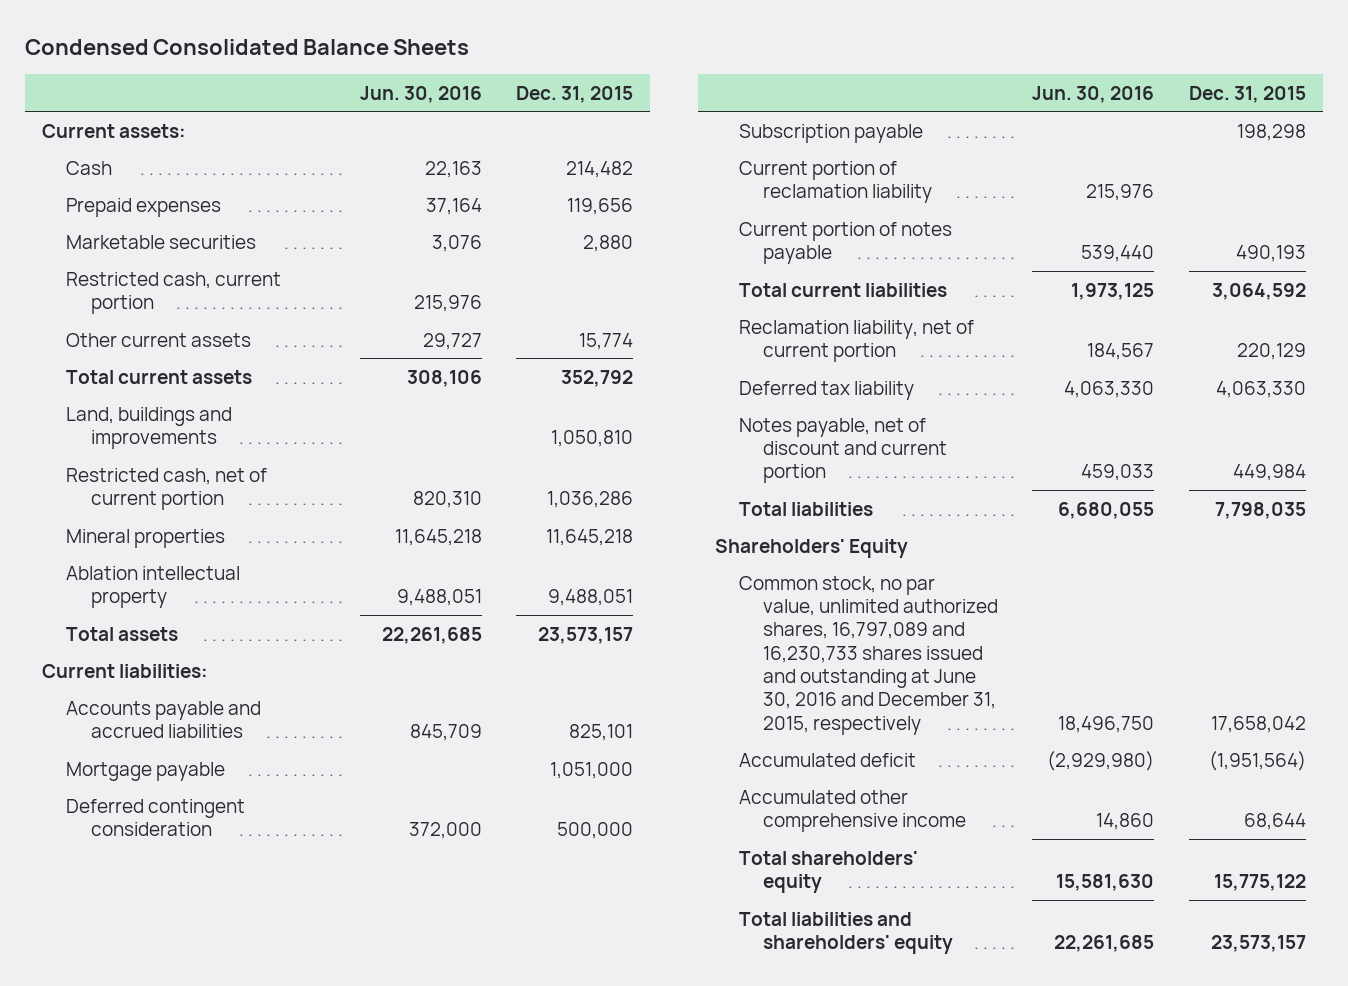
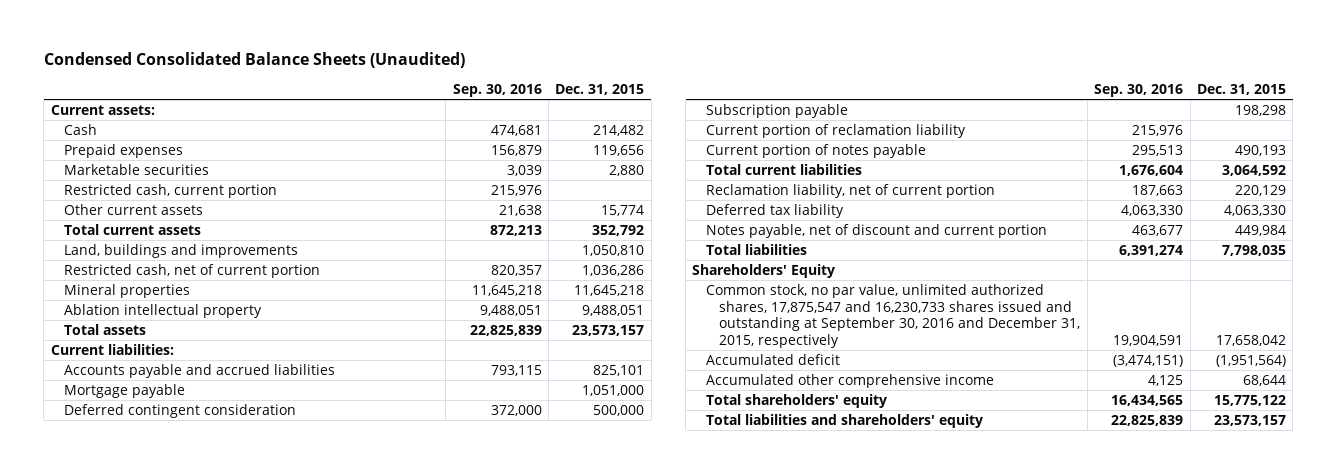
[25,38,470,55] Condensed Consolidated Balance Sheets -> [43,52,465,69] Condensed Consolidated Balance Sheets (Unaudited)
[359,85,482,103] Jun. 30, 2016 -> none
none -> [452,83,542,97] Sep. 30, 2016
[739,575,999,735] Common stock, no par value, unlimited authorized shares, 16,797,089 and 16,230,733 shares issued and outstanding at June 30, 2016 and December 31, 2015, respectively -> [705,284,1081,349] Common stock, no par value, unlimited authorized shares, 17,875,547 and 16,230,733 shares issued and outstanding at September 30, 2016 and December 31, 2015, respectively

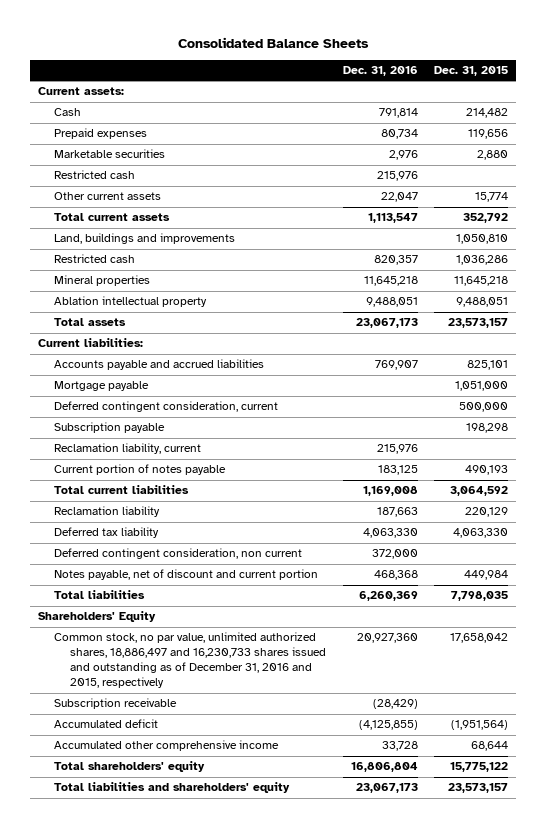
[43,52,465,69] Condensed Consolidated Balance Sheets (Unaudited) -> [178,36,370,48] Consolidated Balance Sheets
[452,83,542,97] Sep. 30, 2016 -> none
none -> [342,66,418,77] Dec. 31, 2016
[64,184,278,199] Restricted cash, current portion -> [54,170,136,180] Restricted cash
[64,264,321,279] Restricted cash, net of current portion -> [54,254,136,264] Restricted cash
[64,404,297,419] Deferred contingent consideration -> [54,401,279,413] Deferred contingent consideration, current
[705,124,966,139] Current portion of reclamation liability -> [54,443,202,455] Reclamation liability, current
[705,184,995,199] Reclamation liability, net of current portion -> [54,506,161,518] Reclamation liability
none -> [54,548,303,560] Deferred contingent consideration, non current
[705,284,1081,349] Common stock, no par value, unlimited authorized shares, 17,875,547 and 16,230,733 shares issued and outstanding at September 30, 2016 and December 31, 2015, respectively -> [54,632,327,689] Common stock, no par value, unlimited authorized shares, 18,886,497 and 16,230,733 shares issued and outstanding as of December 31, 2016 and 2015, respectively
none -> [54,698,178,710] Subscription receivable

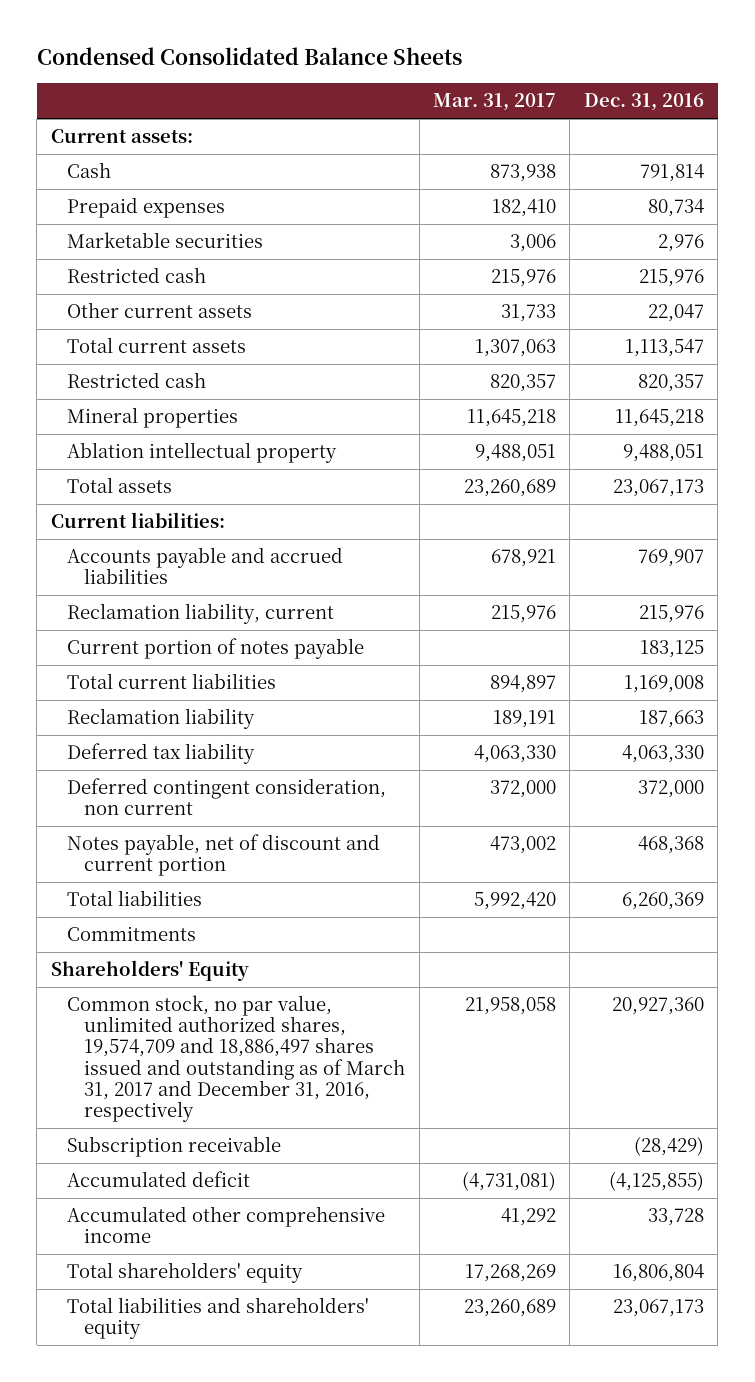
[178,36,370,48] Consolidated Balance Sheets -> [36,47,462,66] Condensed Consolidated Balance Sheets
[434,66,509,77] Dec. 31, 2015 -> none
none -> [433,93,557,112] Mar. 31, 2017
[54,233,236,245] Land, buildings and improvements -> none
[54,381,150,392] Mortgage payable -> none
[54,401,279,413] Deferred contingent consideration, current -> none
[54,422,166,434] Subscription payable -> none
none -> [67,925,197,941] Commitments
[54,632,327,689] Common stock, no par value, unlimited authorized shares, 18,886,497 and 16,230,733 shares issued and outstanding as of December 31, 2016 and 2015, respectively -> [67,994,406,1123] Common stock, no par value, unlimited authorized shares, 19,574,709 and 18,886,497 shares issued and outstanding as of March 31, 2017 and December 31, 2016, respectively

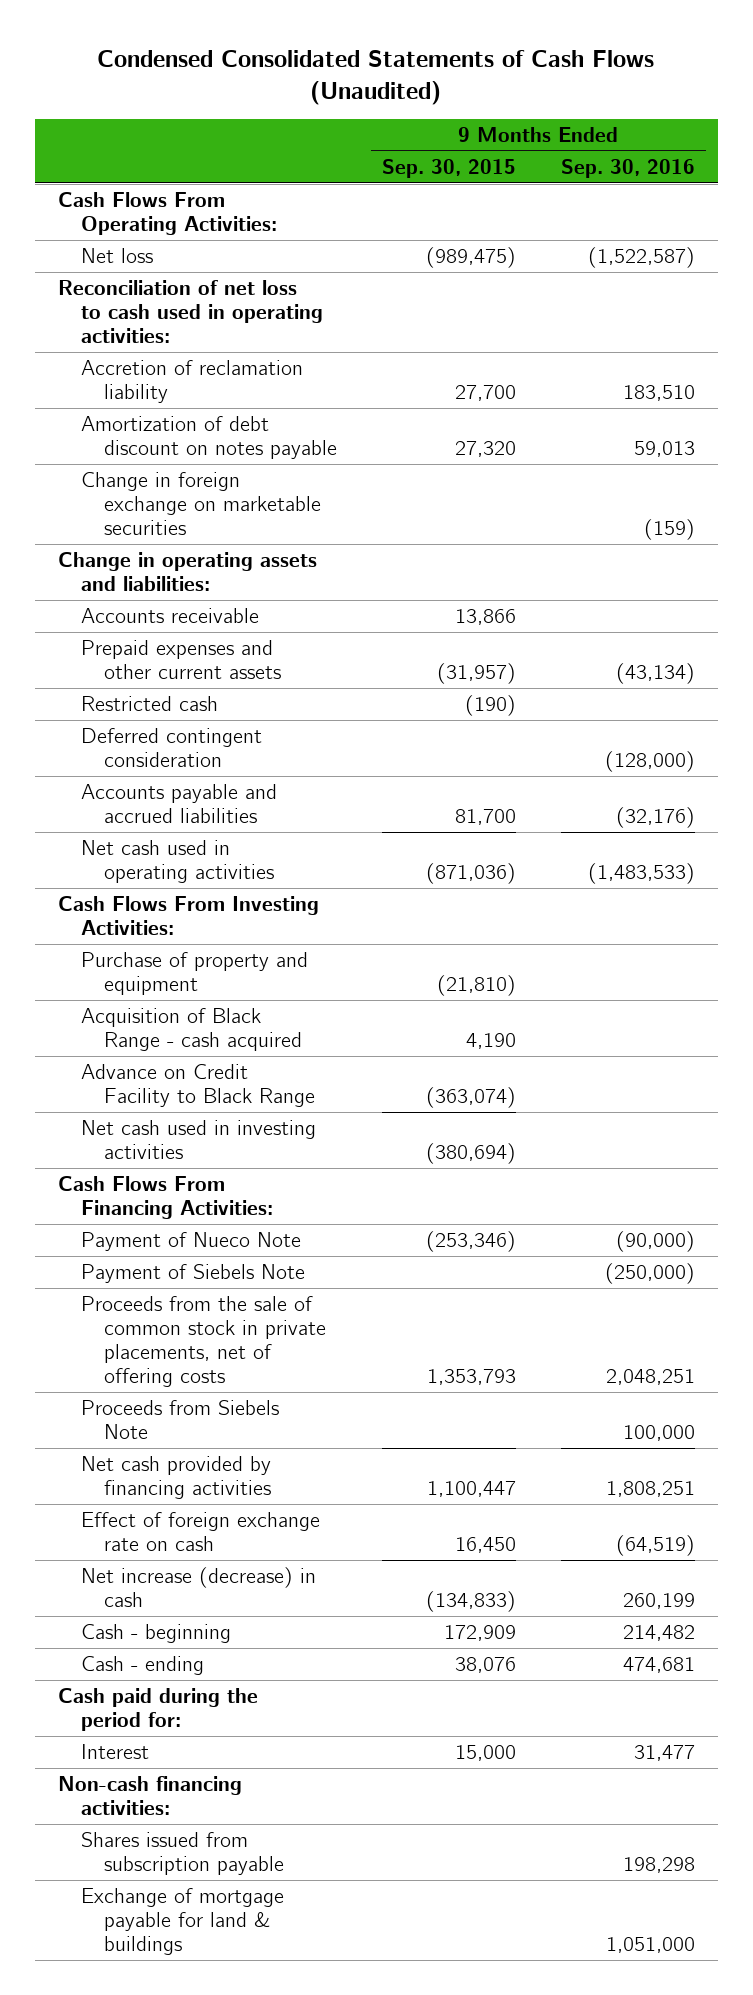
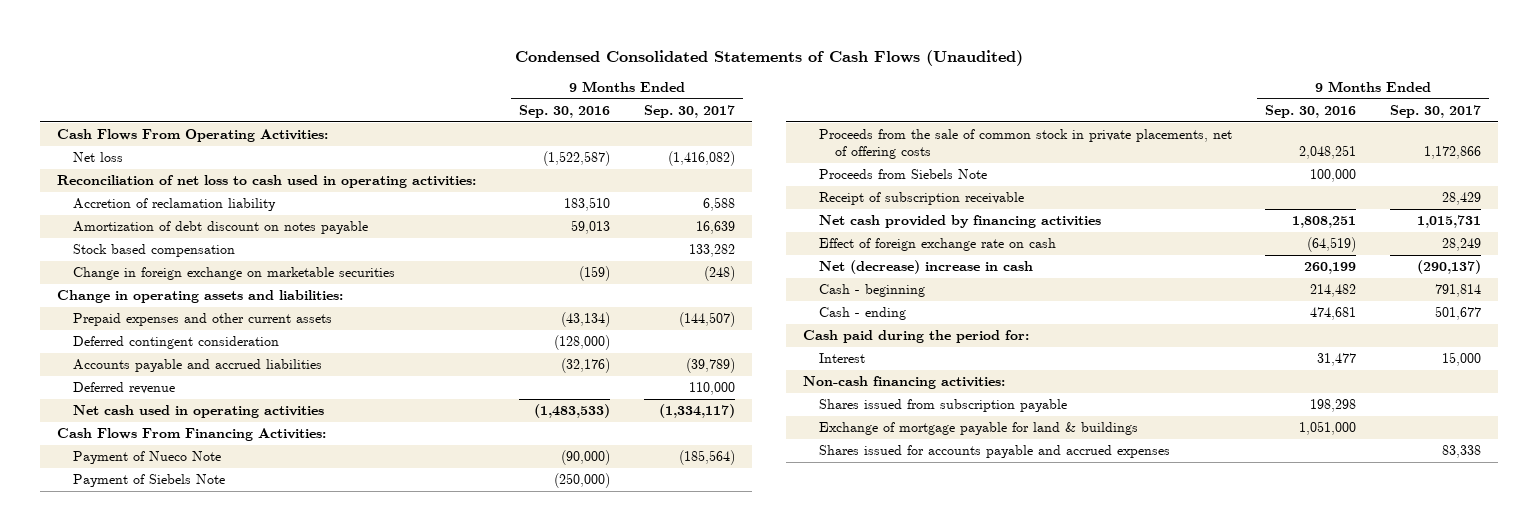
[381,158,516,178] Sep. 30, 2015 -> none
none -> [643,104,735,118] Sep. 30, 2017
none -> [72,244,235,258] Stock based compensation
[80,607,259,623] Accounts receivable -> none
[80,695,218,711] Restricted cash -> none
none -> [72,382,175,395] Deferred revenue
[57,895,319,936] Cash Flows From Investing Activities: -> none
[80,951,308,996] Purchase of property and equipment -> none
[80,1007,302,1052] Acquisition of Black Range - cash acquired -> none
[80,1063,315,1108] Advance on Credit Facility to Black Range -> none
[80,1119,316,1160] Net cash used in investing activities -> none
none -> [818,192,1024,206] Receipt of subscription receivable
[80,1566,316,1608] Net increase (decrease) in cash -> [818,260,1033,275] Net (decrease) increase in cash
none -> [818,445,1170,459] Shares issued for accounts payable and accrued expenses

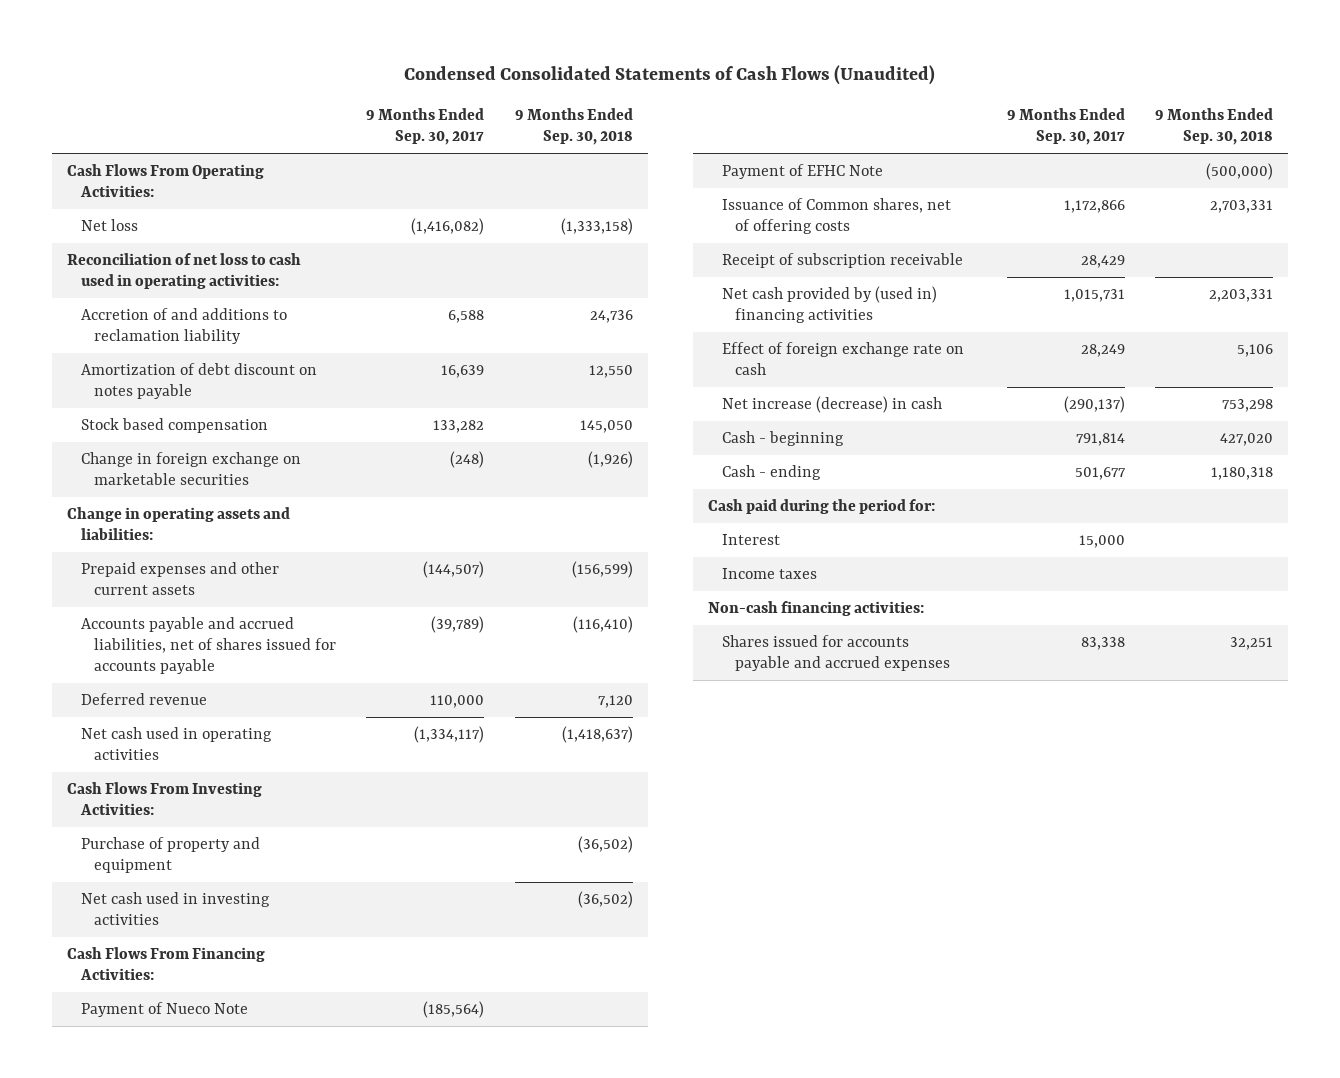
[519,104,611,118] Sep. 30, 2016 -> none
none -> [514,108,633,146] 9 Months Ended Sep. 30, 2018
[72,198,276,212] Accretion of reclamation liability -> [80,308,287,345] Accretion of and additions to reclamation liability
[72,336,279,350] Deferred contingent consideration -> none
[72,359,322,373] Accounts payable and accrued liabilities -> [80,617,337,675] Accounts payable and accrued liabilities, net of shares issued for accounts payable
none -> [66,782,262,816] Cash Flows From Investing Activities:
none -> [80,837,260,874] Purchase of property and equipment
none -> [80,892,270,926] Net cash used in investing activities
[818,169,987,180] Proceeds from Siebels Note -> none
[72,474,225,488] Payment of Siebels Note -> [721,164,883,180] Payment of EFHC Note
[818,129,1232,160] Proceeds from the sale of common stock in private placements, net of offering costs -> [721,198,951,235] Issuance of Common shares, net of offering costs
[818,215,1101,229] Net cash provided by financing activities -> [721,286,937,324] Net cash provided by (used in) financing activities
[818,260,1033,275] Net (decrease) increase in cash -> [721,396,942,414] Net increase (decrease) in cash
none -> [721,568,817,580] Income taxes
[818,399,1067,413] Shares issued from subscription payable -> none
[818,422,1138,436] Exchange of mortgage payable for land & buildings -> none

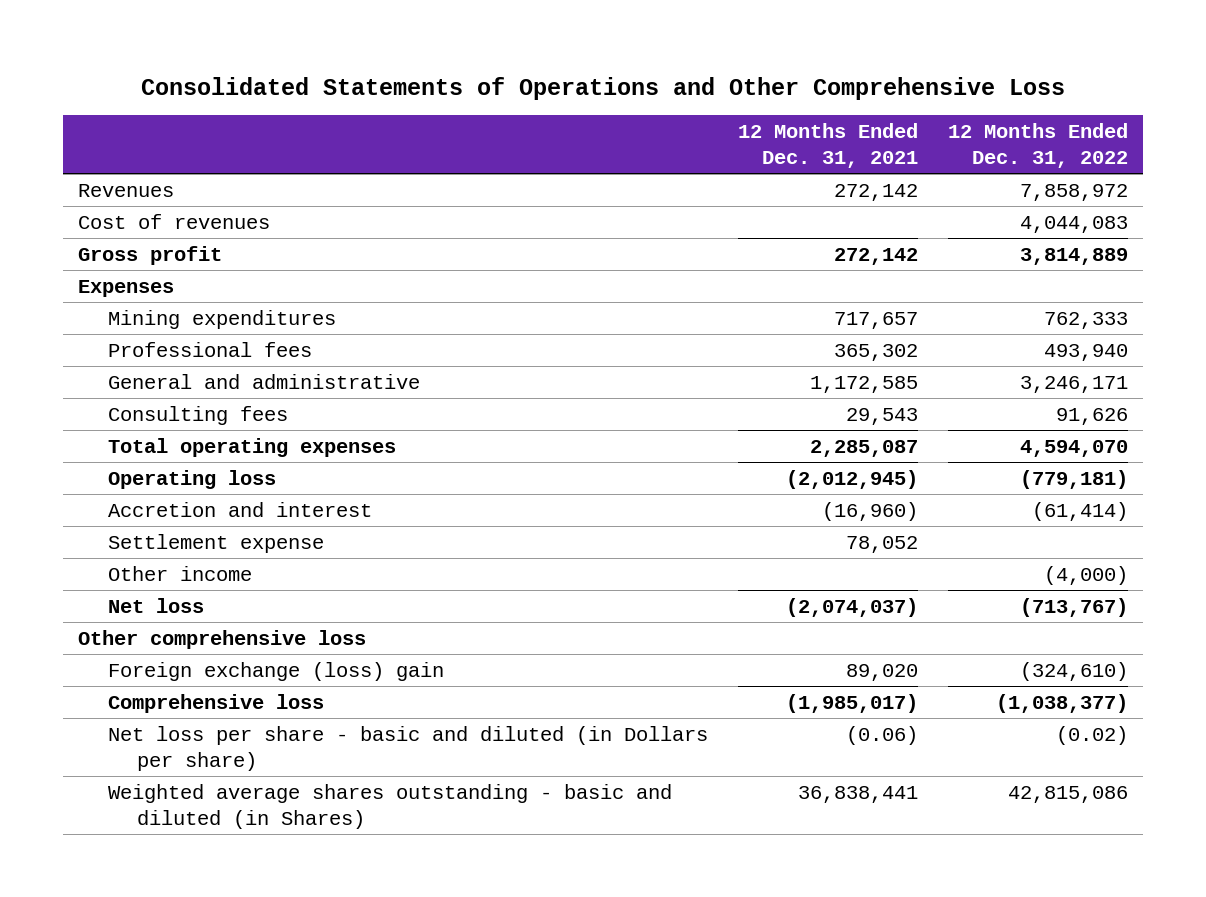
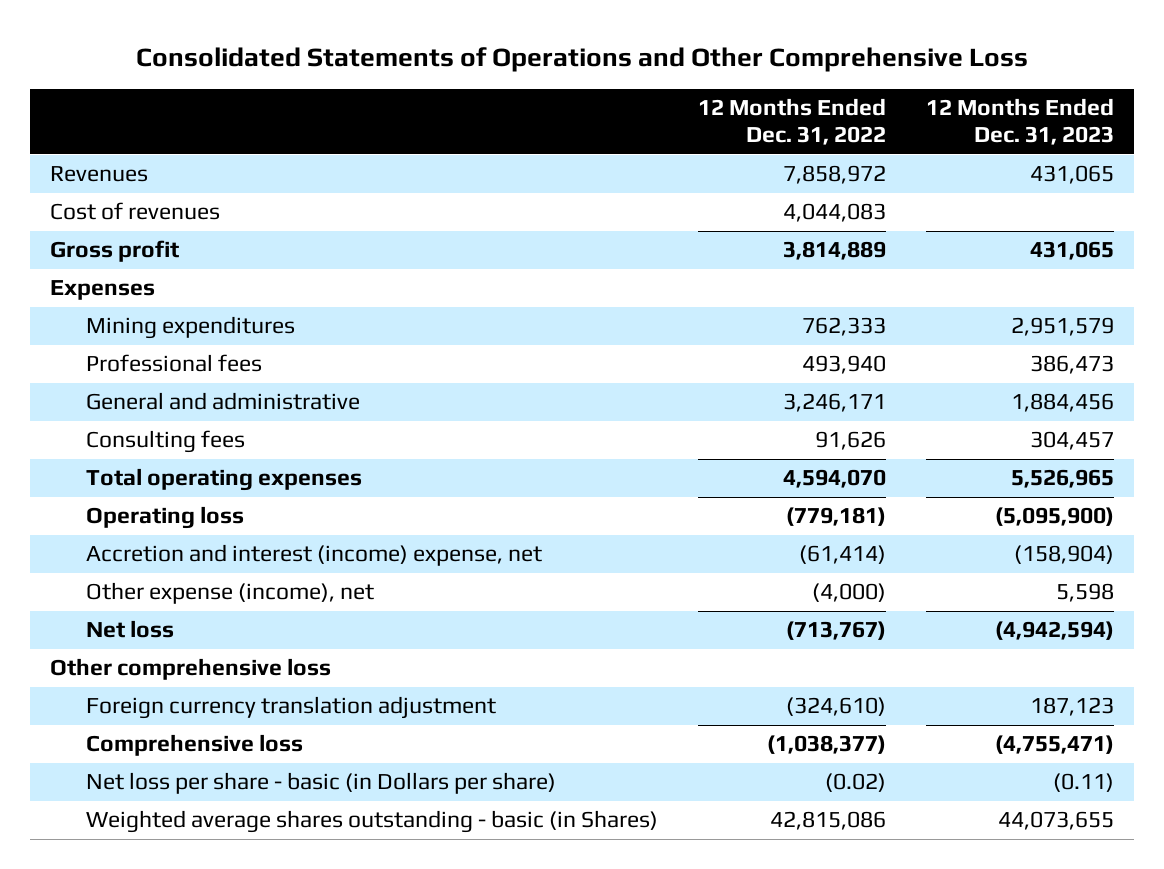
[737,123,918,168] 12 Months Ended Dec. 31, 2021 -> none
none -> [925,97,1114,146] 12 Months Ended Dec. 31, 2023
[107,533,324,553] Settlement expense -> none
[107,501,372,517] Accretion and interest -> [86,544,543,567] Accretion and interest (income) expense, net
[107,565,252,581] Other income -> [86,582,375,605] Other expense (income), net
[107,661,444,681] Foreign exchange (loss) gain -> [86,696,497,720] Foreign currency translation adjustment
[107,725,708,771] Net loss per share - basic and diluted (in Dollars per share) -> [86,772,557,795] Net loss per share - basic (in Dollars per share)
[107,783,672,829] Weighted average shares outstanding - basic and diluted (in Shares) -> [86,810,659,834] Weighted average shares outstanding - basic (in Shares)

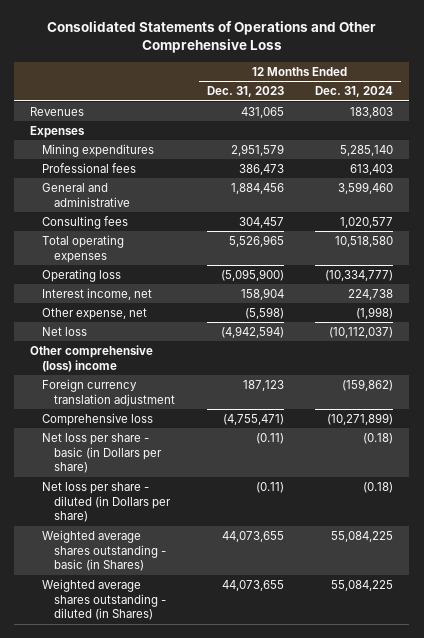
[698,97,887,146] 12 Months Ended Dec. 31, 2022 -> none
none -> [315,86,394,98] Dec. 31, 2024
[49,202,220,221] Cost of revenues -> none
[49,240,179,263] Gross profit -> none
[86,544,543,567] Accretion and interest (income) expense, net -> [42,287,153,300] Interest income, net
[1013,545,1114,565] (158,904) -> [240,287,284,300] 158,904
[86,582,375,605] Other expense (income), net -> [42,307,148,320] Other expense, net
[1055,583,1114,603] 5,598 -> [244,306,284,319] (5,598)
[49,658,331,681] Other comprehensive loss -> [30,344,154,372] Other comprehensive (loss) income
none -> [42,481,172,523] Net loss per share - diluted (in Dollars per share)
none -> [42,578,167,621] Weighted average shares outstanding - diluted (in Shares)

